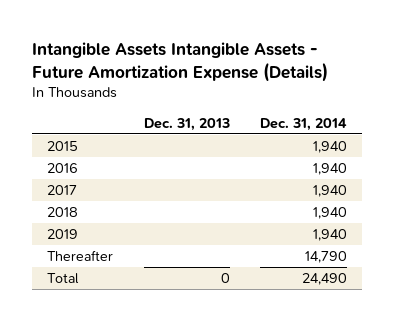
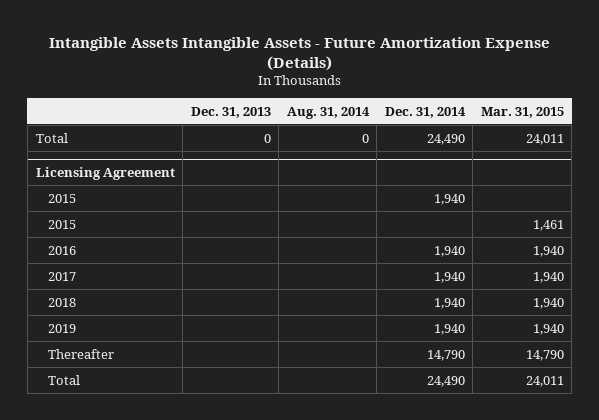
none -> [286,106,370,119] Aug. 31, 2014
none -> [480,106,564,118] Mar. 31, 2015
[47,272,80,284] Total -> [35,132,68,143] Total
none -> [35,166,175,180] Licensing Agreement
none -> [47,219,76,229] 2015
none -> [47,374,80,385] Total

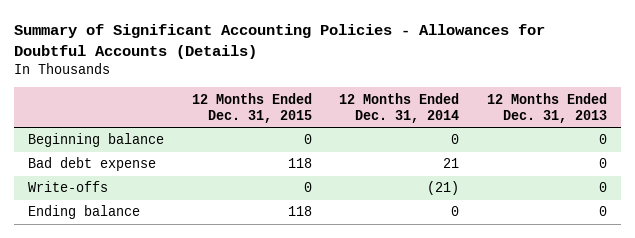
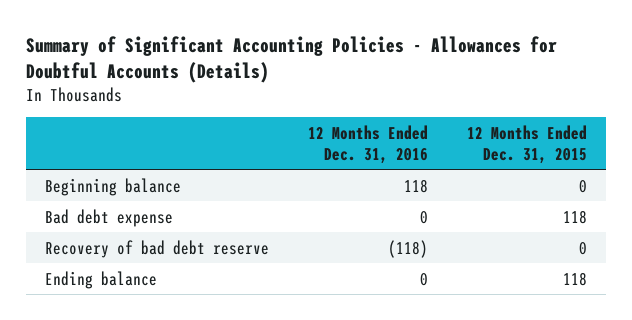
[339,92,460,123] 12 Months Ended Dec. 31, 2014 -> none
[487,92,608,123] 12 Months Ended Dec. 31, 2013 -> none
none -> [308,124,429,164] 12 Months Ended Dec. 31, 2016
[27,181,108,193] Write-offs -> [45,239,270,258] Recovery of bad debt reserve

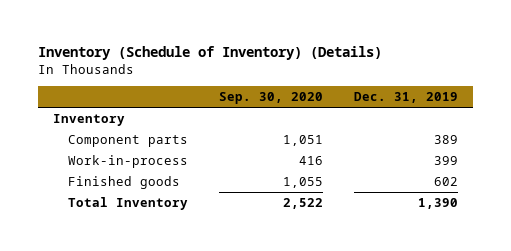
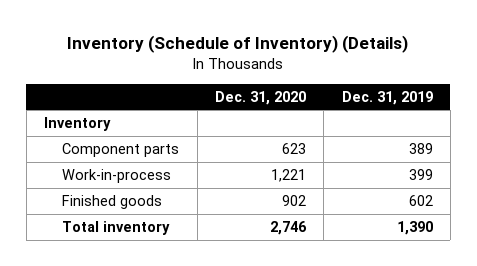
[219,92,324,105] Sep. 30, 2020 -> none
none -> [214,90,306,105] Dec. 31, 2020
[68,196,189,210] Total Inventory -> [62,221,171,236] Total inventory

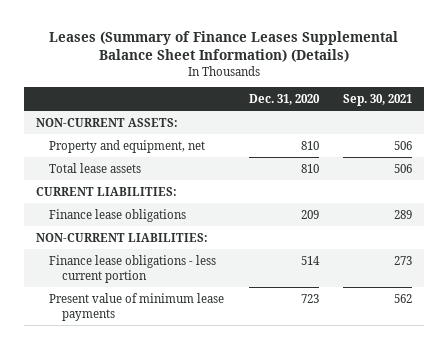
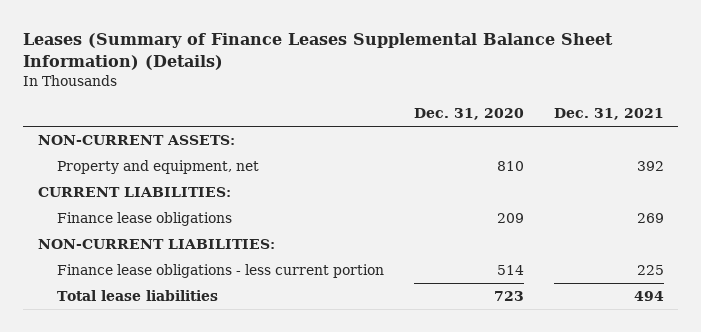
[342,93,412,106] Sep. 30, 2021 -> none
none -> [553,108,664,121] Dec. 31, 2021
[49,162,142,173] Total lease assets -> none
[49,292,225,321] Present value of minimum lease payments -> [57,290,219,302] Total lease liabilities

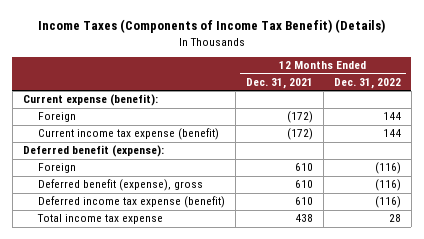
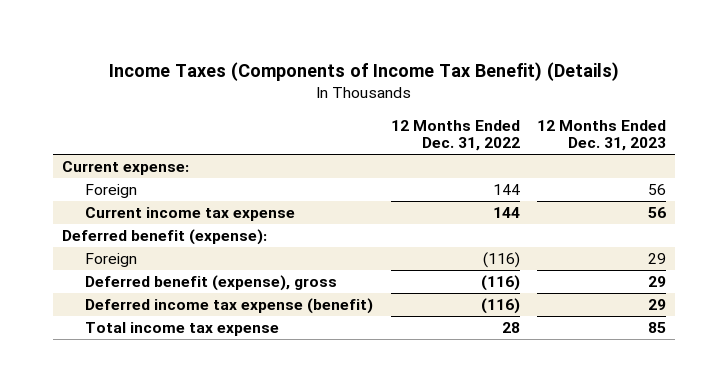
[245,77,313,89] Dec. 31, 2021 -> none
none -> [537,119,667,152] 12 Months Ended Dec. 31, 2023
[22,94,158,107] Current expense (benefit): -> [61,161,189,176] Current expense:
[37,128,219,141] Current income tax expense (benefit) -> [85,207,296,222] Current income tax expense

